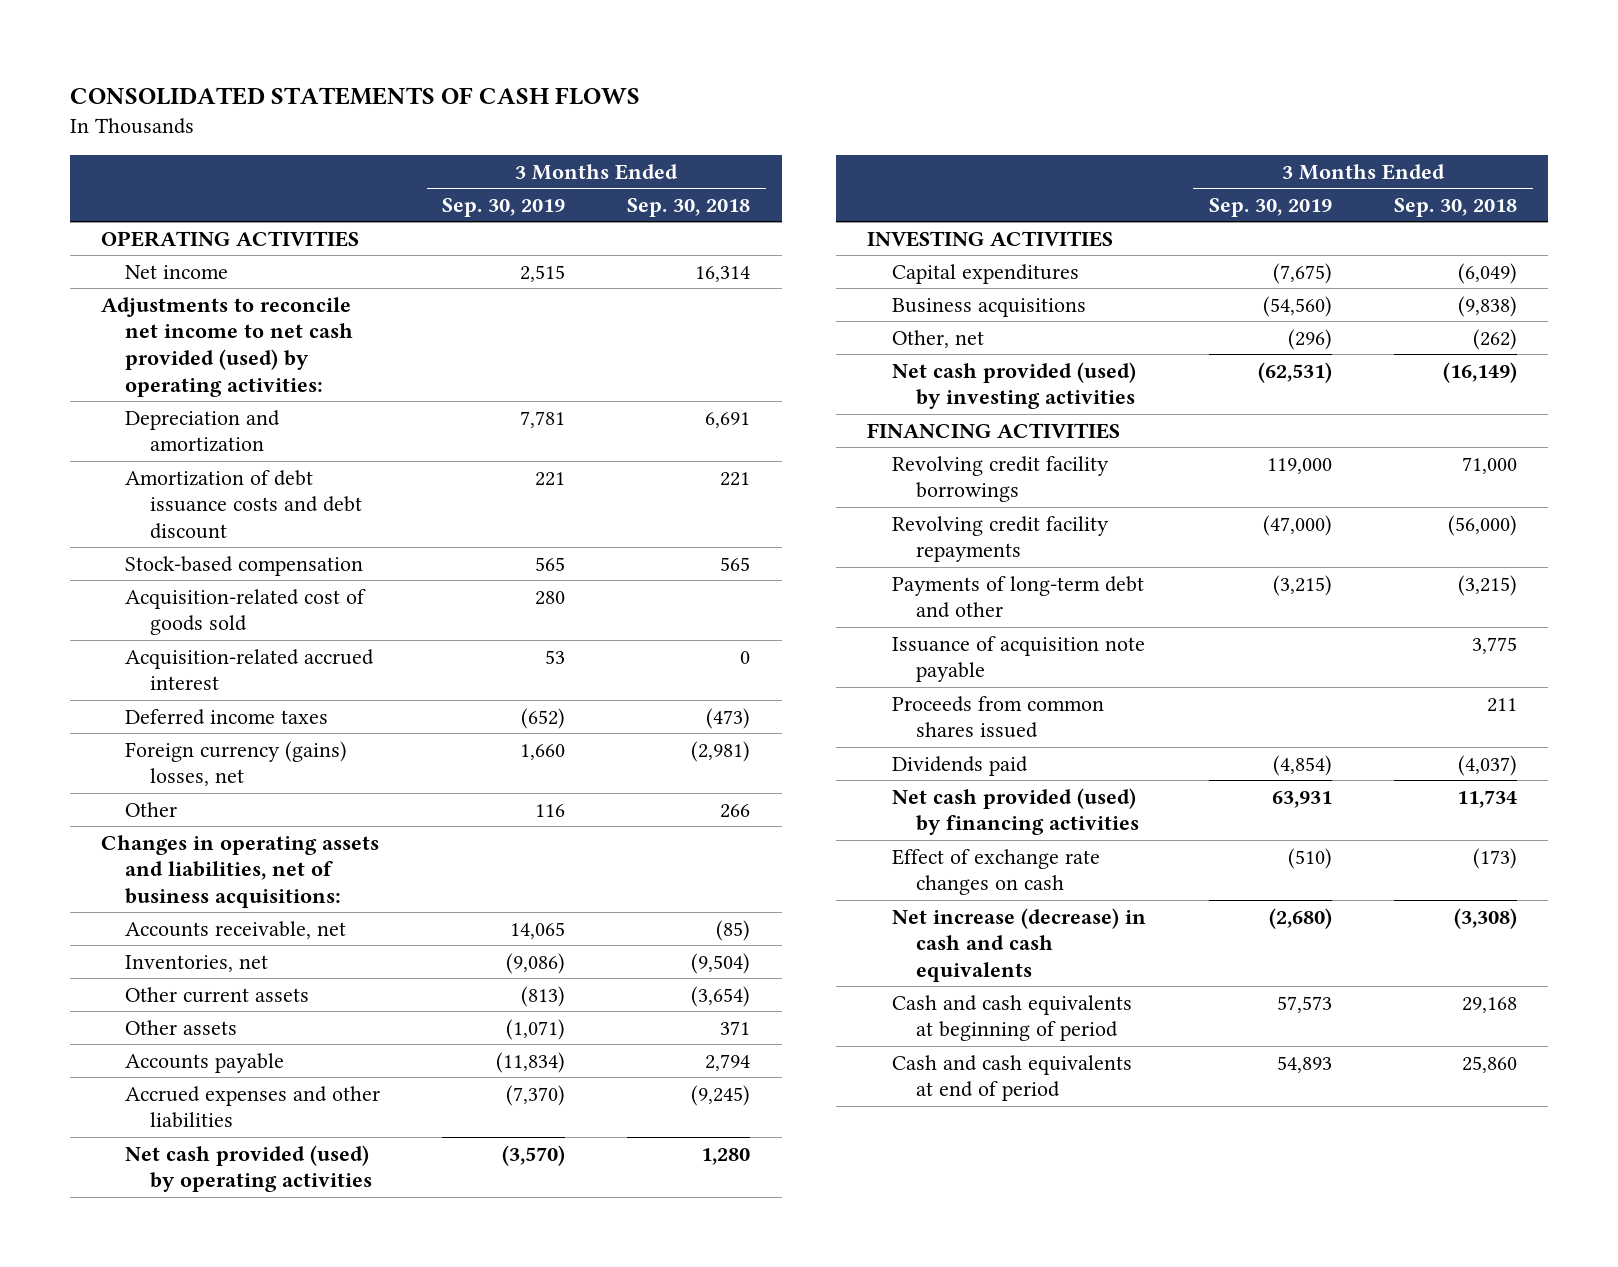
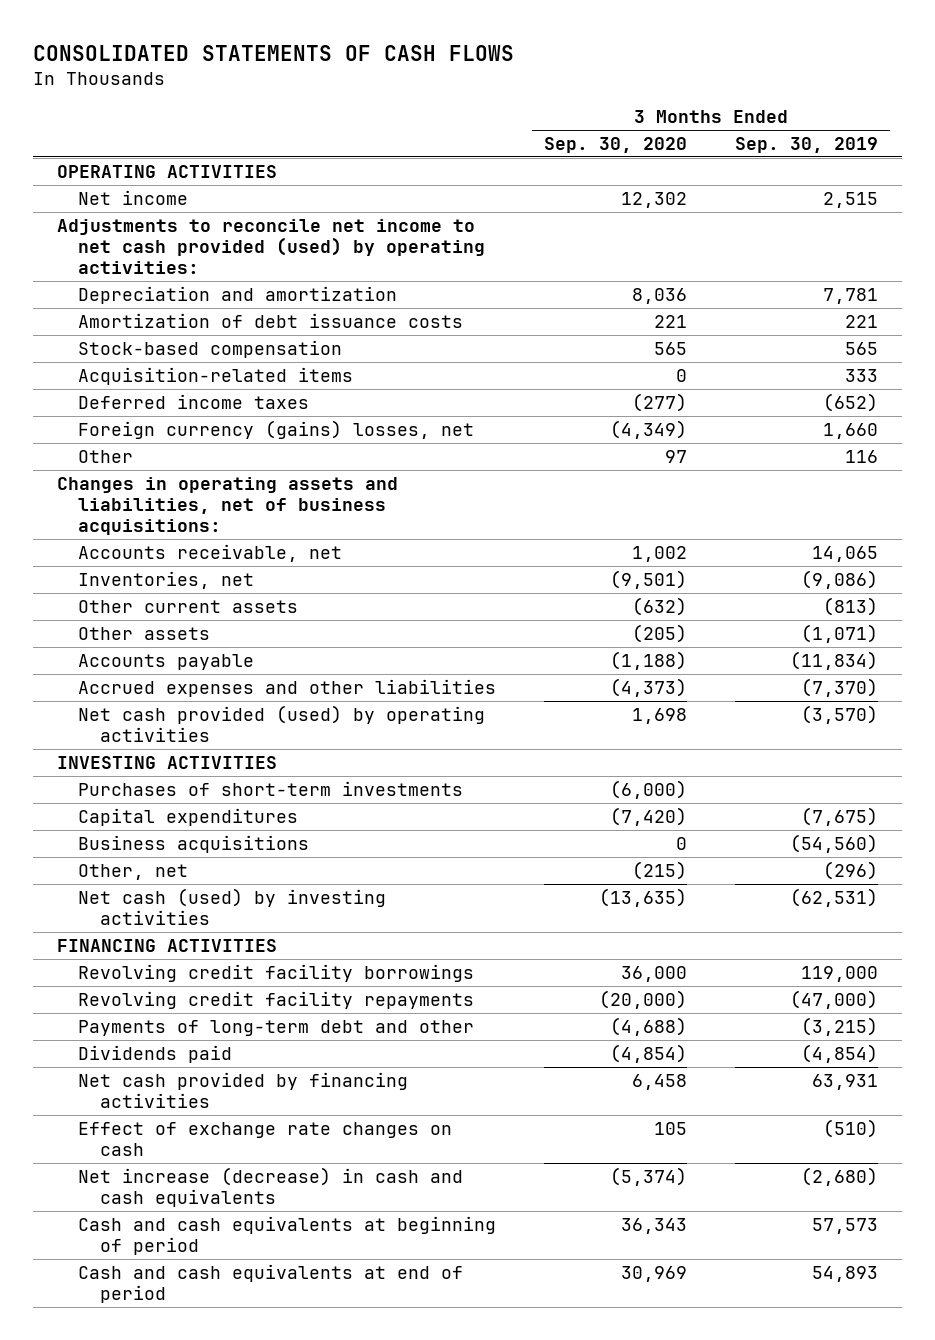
[627,197,751,217] Sep. 30, 2018 -> none
none -> [544,137,688,154] Sep. 30, 2020
[125,469,362,539] Amortization of debt issuance costs and debt discount -> [78,312,464,328] Amortization of debt issuance costs
[125,588,367,636] Acquisition-related cost of goods sold -> none
[125,648,375,691] Acquisition-related accrued interest -> none
none -> [78,366,354,385] Acquisition-related items
none -> [78,780,464,796] Purchases of short-term investments
[891,361,1136,410] Net cash provided (used) by investing activities -> [78,887,387,925] Net cash (used) by investing activities
[891,635,1145,683] Issuance of acquisition note payable -> none
[891,695,1104,739] Proceeds from common shares issued -> none
[891,787,1140,836] Net cash provided (used) by financing activities -> [78,1071,409,1108] Net cash provided by financing activities

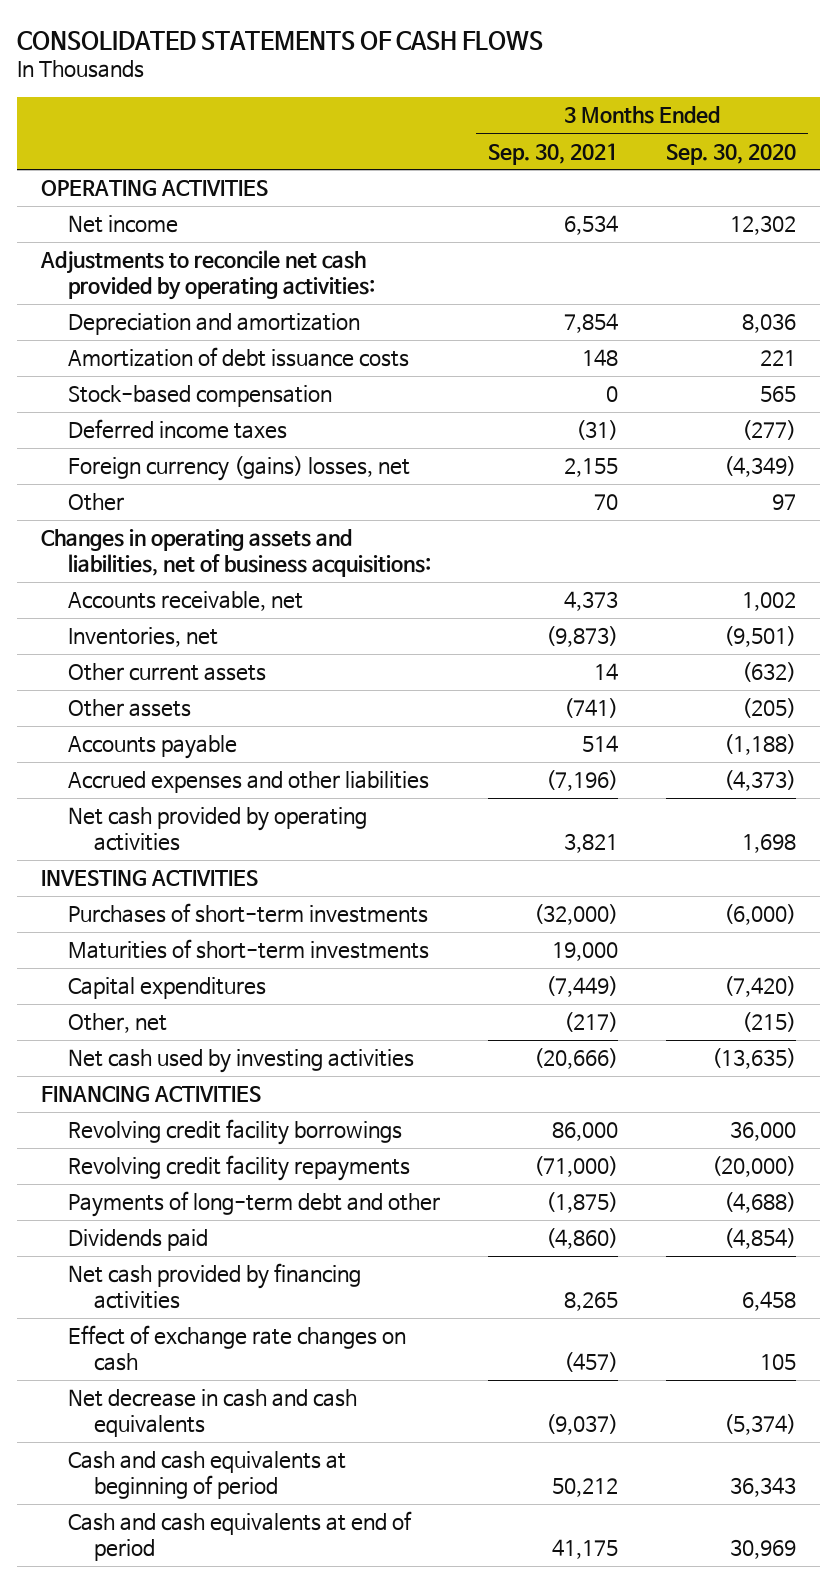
[735,137,879,154] Sep. 30, 2019 -> none
none -> [487,142,618,165] Sep. 30, 2021
[56,218,486,274] Adjustments to reconcile net income to net cash provided (used) by operating activities: -> [40,250,375,300] Adjustments to reconcile net cash provided by operating activities:
[78,366,354,385] Acquisition-related items -> none
[78,704,486,742] Net cash provided (used) by operating activities -> [67,807,367,851] Net cash provided by operating activities
none -> [67,939,429,960] Maturities of short-term investments
[78,834,310,853] Business acquisitions -> none
[78,887,387,925] Net cash (used) by investing activities -> [67,1049,414,1074] Net cash used by investing activities
[78,1166,464,1207] Net increase (decrease) in cash and cash equivalents -> [67,1389,357,1437] Net decrease in cash and cash equivalents

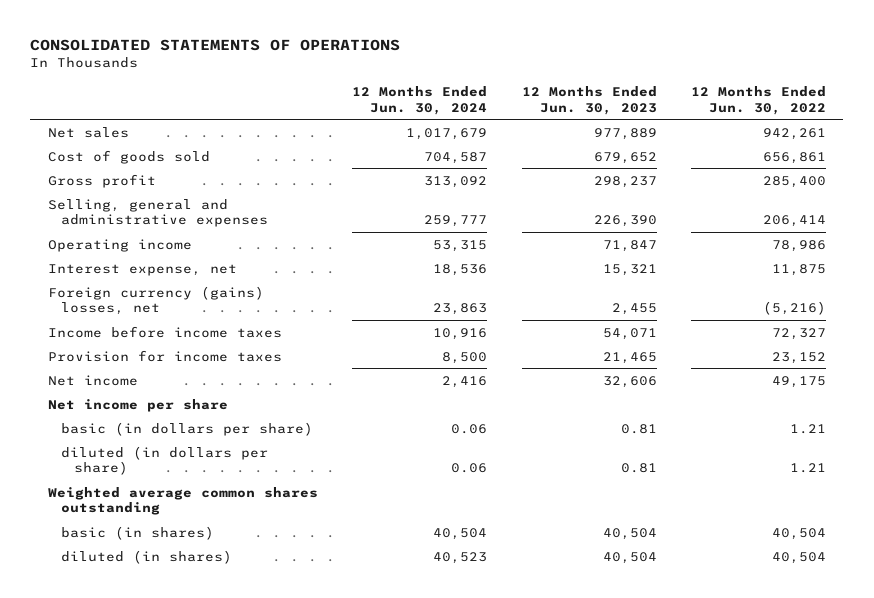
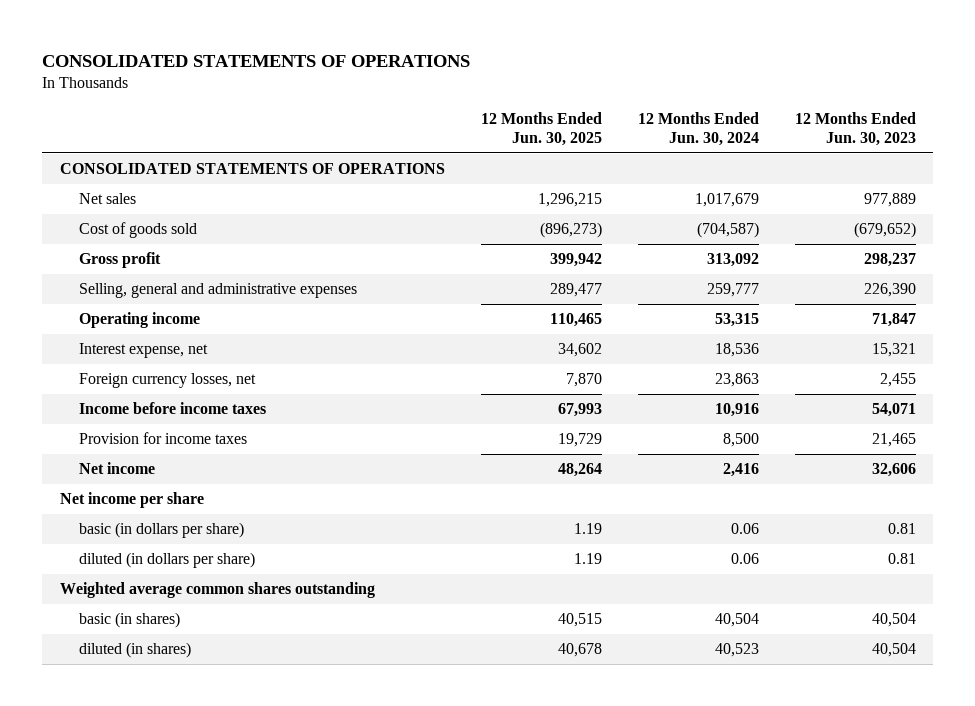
[690,86,826,115] 12 Months Ended Jun. 30, 2022 -> none
none -> [480,112,602,147] 12 Months Ended Jun. 30, 2025
none -> [59,162,445,174] CONSOLIDATED STATEMENTS OF OPERATIONS
[424,151,488,164] 704,587 -> [696,221,759,238] (704,587)
[593,151,657,164] 679,652 -> [853,221,916,238] (679,652)
[47,285,264,315] Foreign currency (gains) losses, net -> [78,372,256,388] Foreign currency losses, net

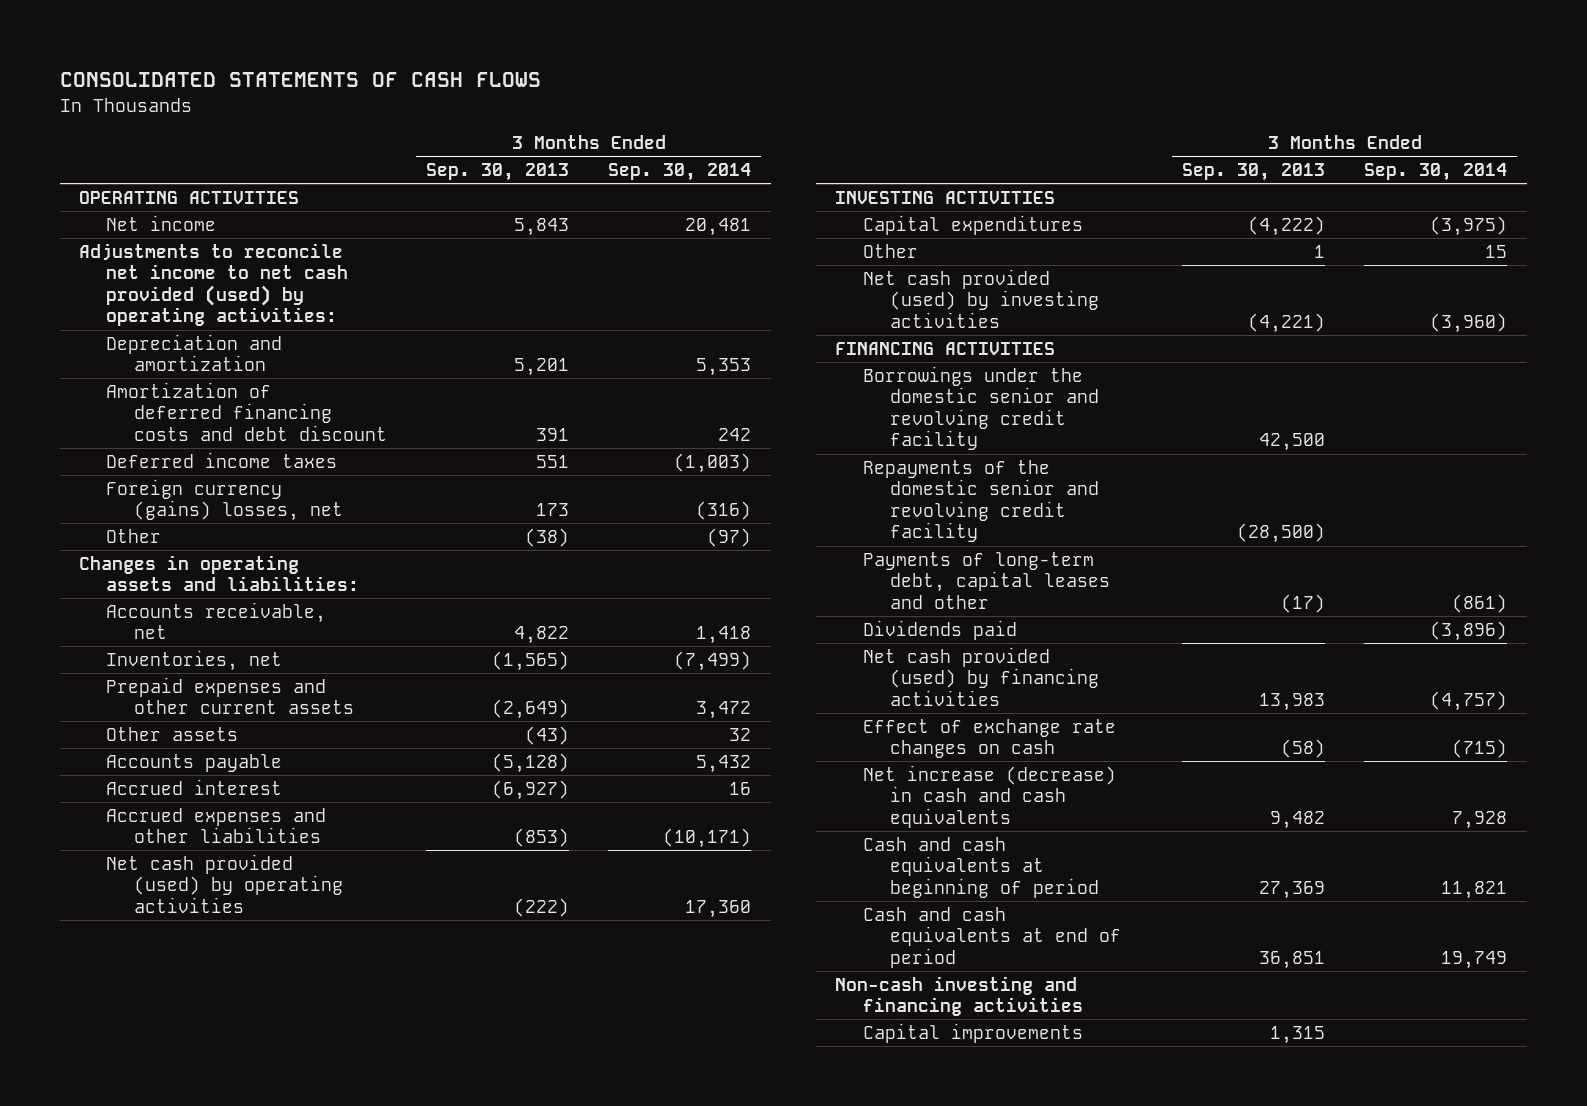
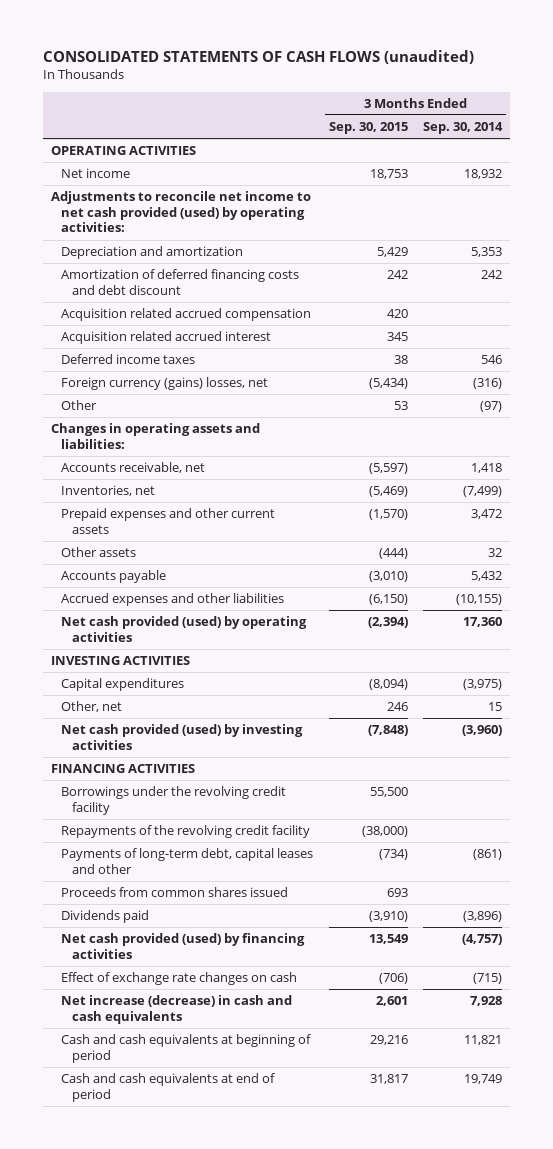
[59,72,541,88] CONSOLIDATED STATEMENTS OF CASH FLOWS -> [42,50,474,65] CONSOLIDATED STATEMENTS OF CASH FLOWS (unaudited)
[425,163,569,182] Sep. 30, 2013 -> none
none -> [328,122,408,135] Sep. 30, 2015
[685,217,752,236] 20,481 -> [464,169,503,180] 18,932
none -> [61,308,312,322] Acquisition related accrued compensation
none -> [61,331,272,345] Acquisition related accrued interest
[674,452,752,473] (1,003) -> [481,355,503,365] 546
[106,778,283,795] Accrued interest -> none
[663,828,752,849] (10,171) -> [456,594,503,606] (10,155)
[862,243,918,258] Other -> [61,701,123,713] Other, net
[862,365,1099,451] Borrowings under the domestic senior and revolving credit facility -> [61,786,287,815] Borrowings under the revolving credit facility
[862,459,1099,543] Repayments of the domestic senior and revolving credit facility -> [61,825,311,839] Repayments of the revolving credit facility
none -> [61,887,289,898] Proceeds from common shares issued
[835,975,1083,1017] Non-cash investing and financing activities -> none
[862,1022,1083,1043] Capital improvements -> none

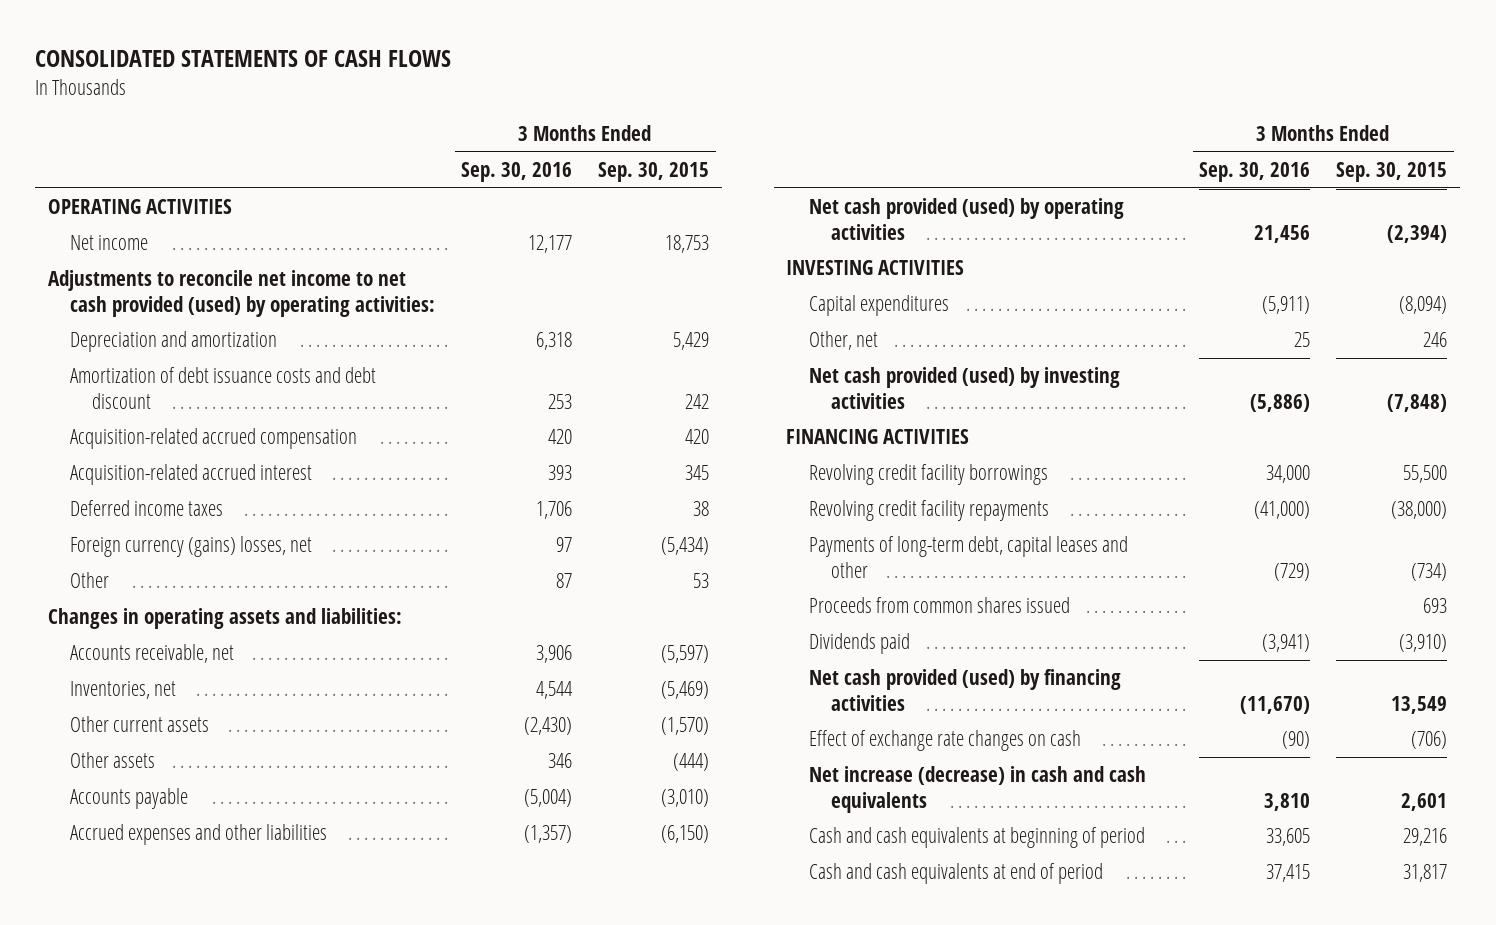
[42,50,474,65] CONSOLIDATED STATEMENTS OF CASH FLOWS (unaudited) -> [35,50,452,68] CONSOLIDATED STATEMENTS OF CASH FLOWS
[423,122,504,135] Sep. 30, 2014 -> none
none -> [461,161,573,182] Sep. 30, 2016
[61,269,300,295] Amortization of deferred financing costs and debt discount -> [70,367,377,409] Amortization of debt issuance costs and debt discount
[61,308,312,322] Acquisition related accrued compensation -> [70,428,358,450] Acquisition-related accrued compensation
[61,331,272,345] Acquisition related accrued interest -> [70,464,313,486] Acquisition-related accrued interest
[61,508,276,534] Prepaid expenses and other current assets -> [70,716,210,733] Other current assets
[61,786,287,815] Borrowings under the revolving credit facility -> [808,464,1048,486] Revolving credit facility borrowings
[61,825,311,839] Repayments of the revolving credit facility -> [808,500,1049,522] Revolving credit facility repayments

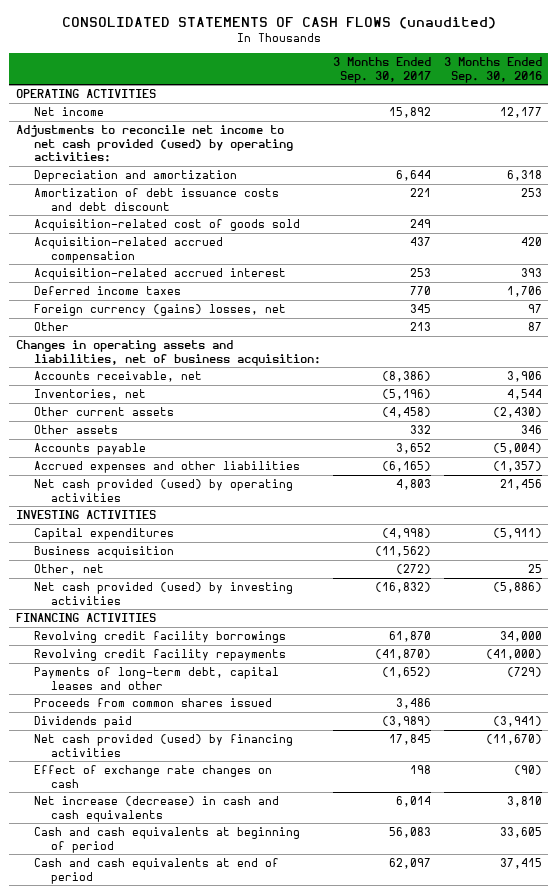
[35,50,452,68] CONSOLIDATED STATEMENTS OF CASH FLOWS -> [61,16,496,29] CONSOLIDATED STATEMENTS OF CASH FLOWS (unaudited)
[598,161,710,182] Sep. 30, 2015 -> none
none -> [333,57,432,83] 3 Months Ended Sep. 30, 2017
none -> [33,219,300,232] Acquisition-related cost of goods sold
[48,608,403,630] Changes in operating assets and liabilities: -> [15,340,321,366] Changes in operating assets and liabilities, net of business acquisition:
none -> [33,546,174,559] Business acquisition

